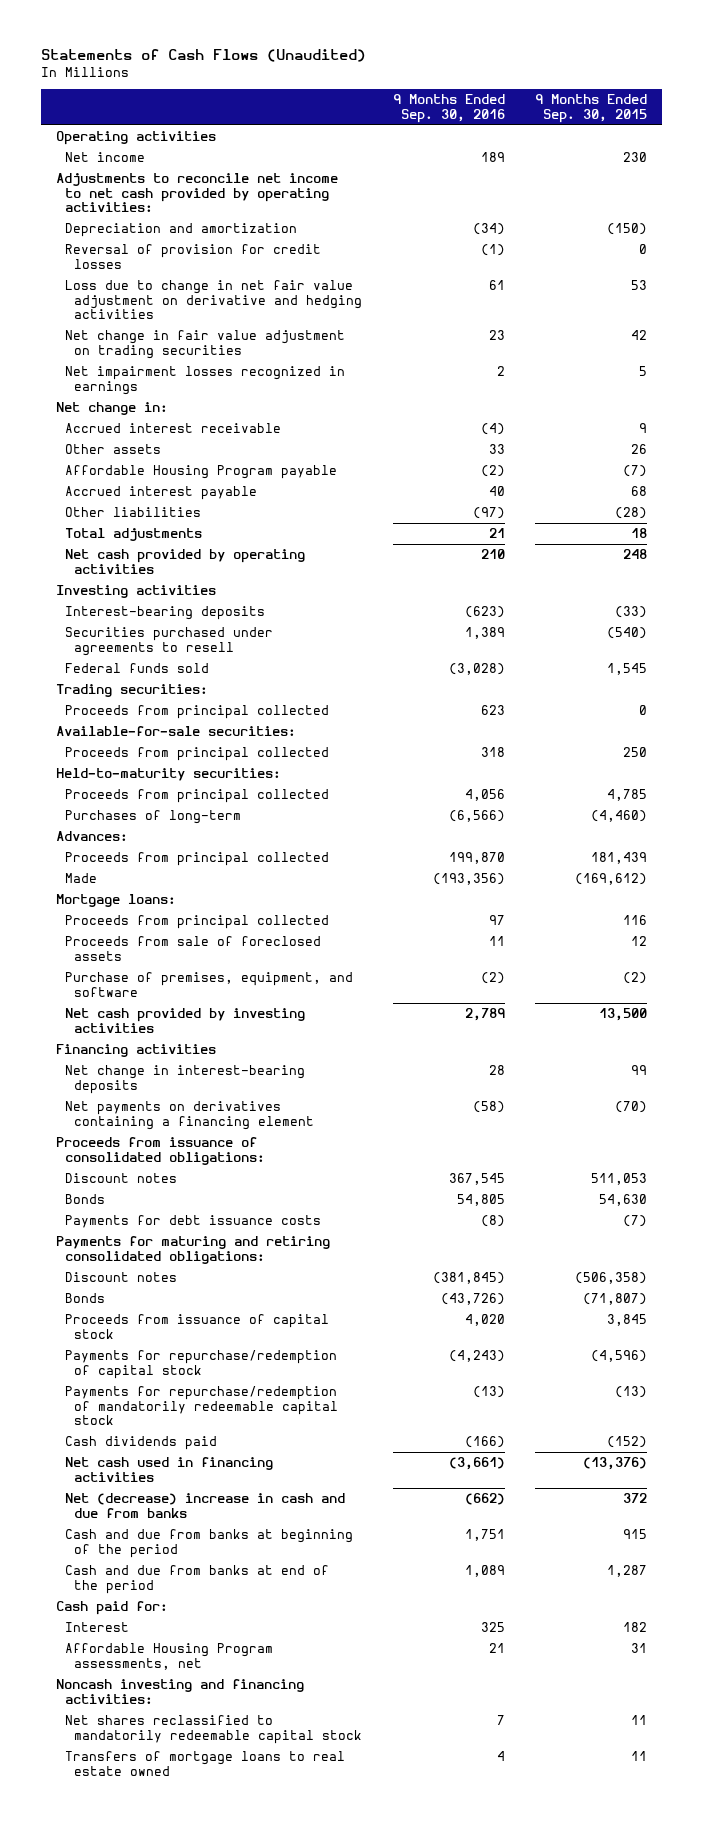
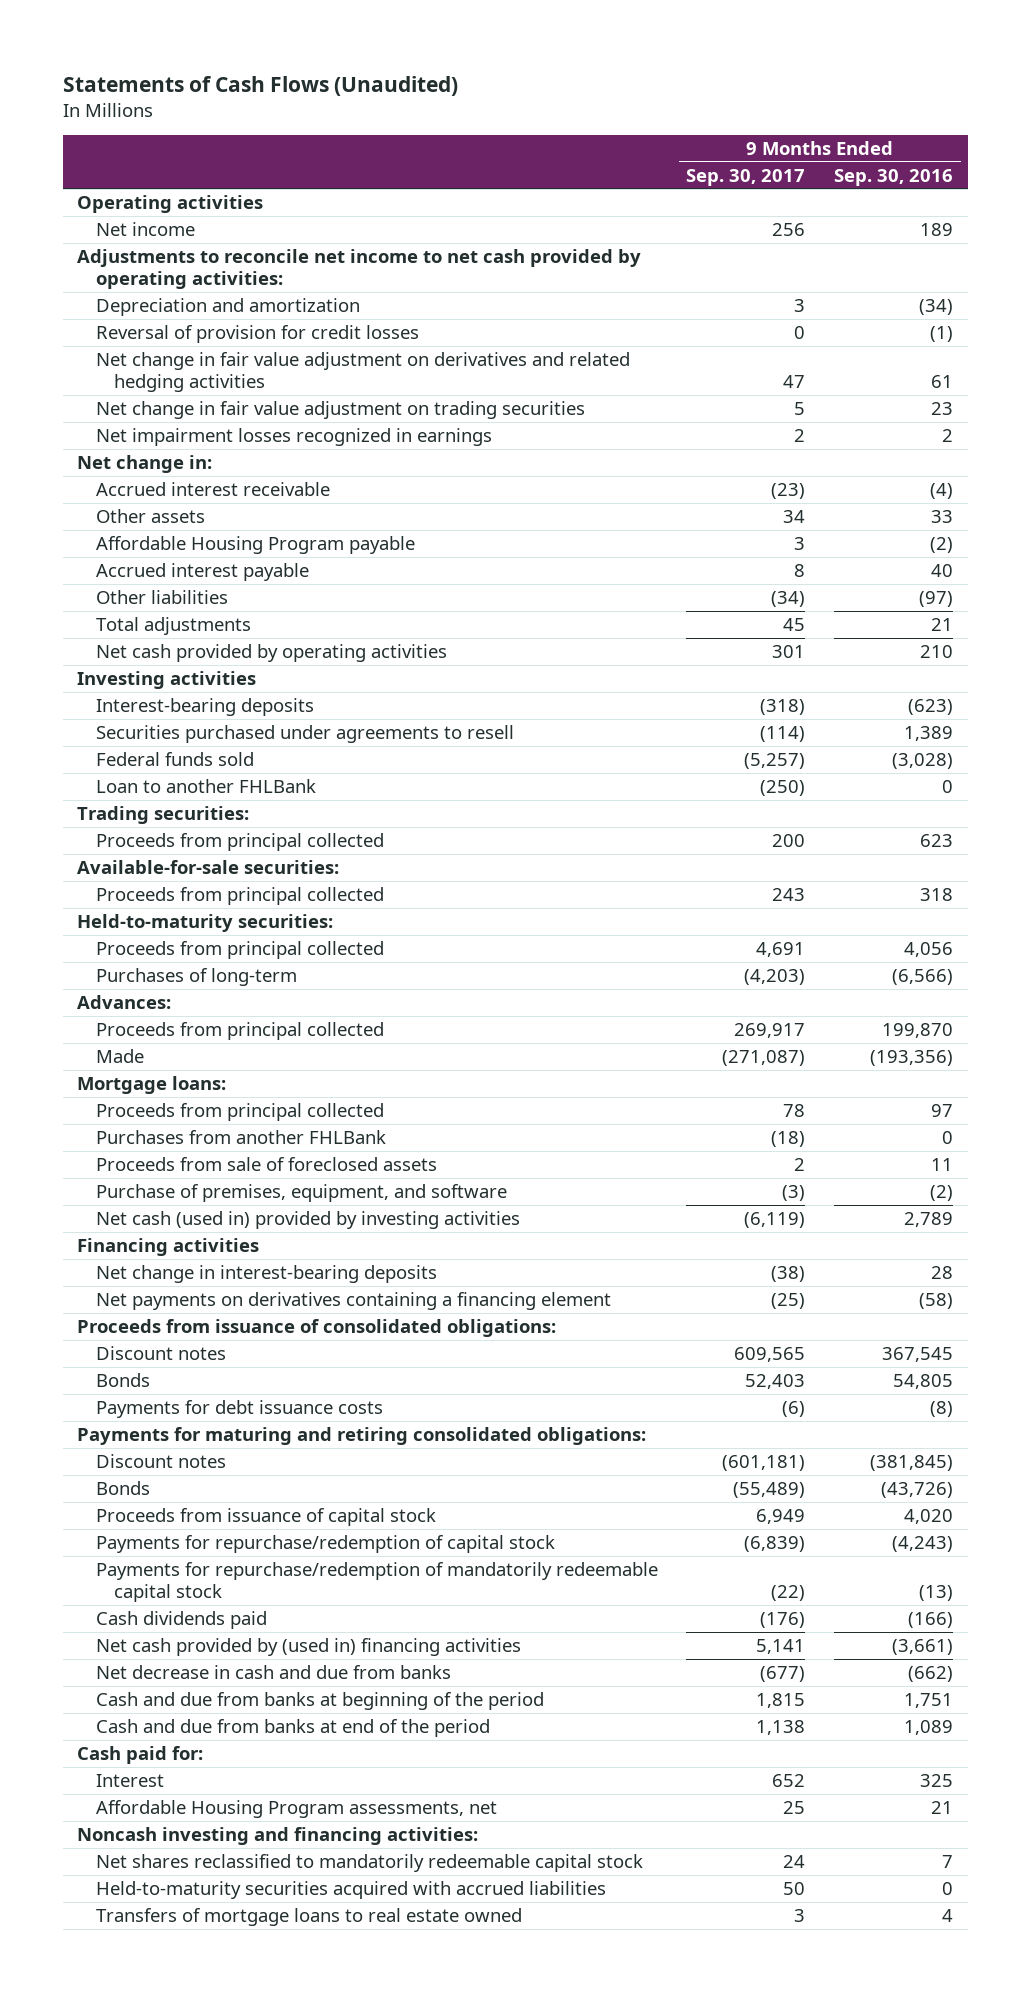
[535,94,648,123] 9 Months Ended Sep. 30, 2015 -> none
none -> [686,168,806,186] Sep. 30, 2017
[65,280,363,320] Loss due to change in net fair value adjustment on derivative and hedging activities -> [95,351,630,392] Net change in fair value adjustment on derivatives and related hedging activities
none -> [95,778,316,793] Loan to another FHLBank
none -> [95,1129,386,1144] Purchases from another FHLBank
[65,1008,306,1033] Net cash provided by investing activities -> [95,1210,520,1229] Net cash (used in) provided by investing activities
[65,1457,274,1482] Net cash used in financing activities -> [95,1637,521,1656] Net cash provided by (used in) financing activities
[65,1493,346,1518] Net (decrease) increase in cash and due from banks -> [95,1664,451,1679] Net decrease in cash and due from banks
none -> [95,1880,606,1899] Held-to-maturity securities acquired with accrued liabilities

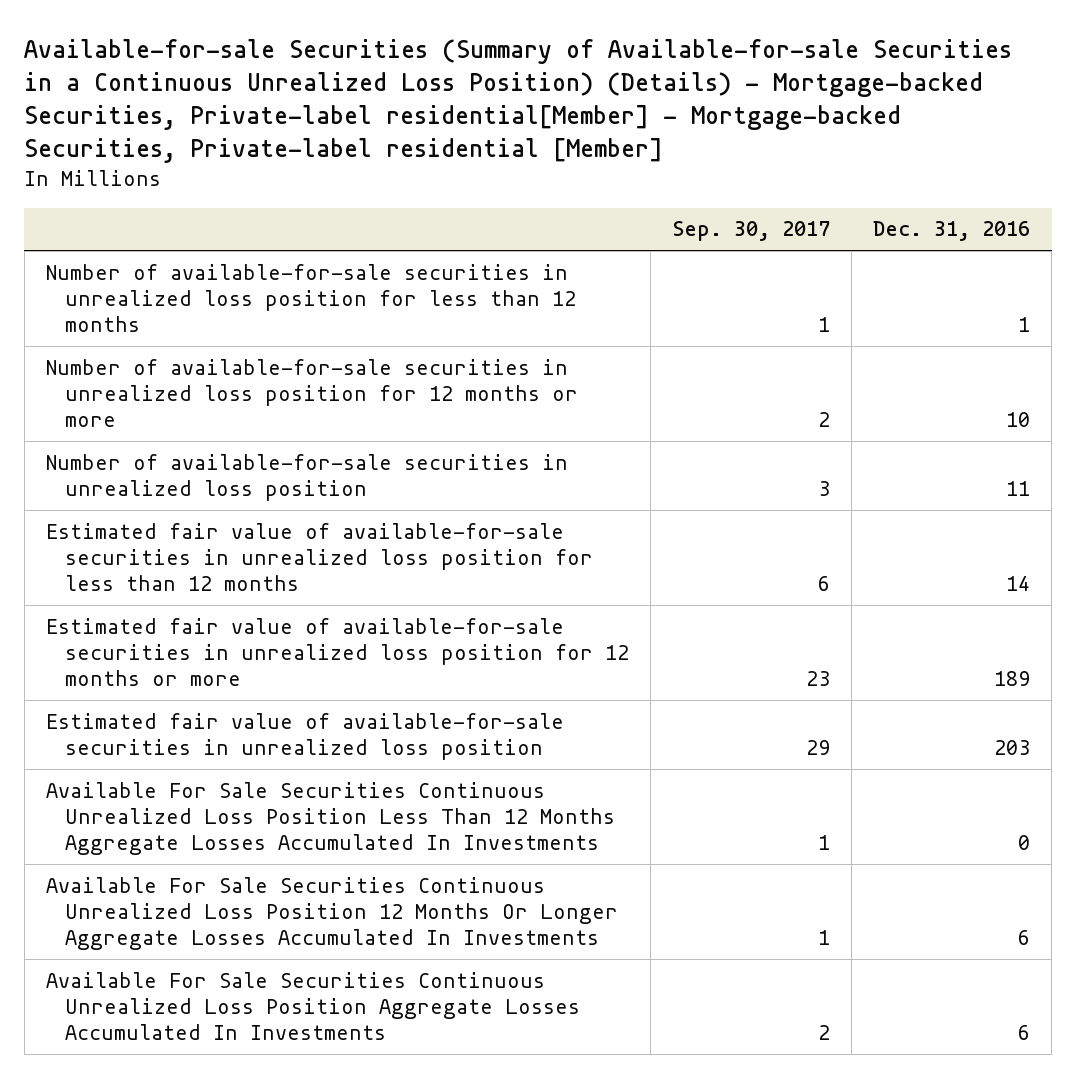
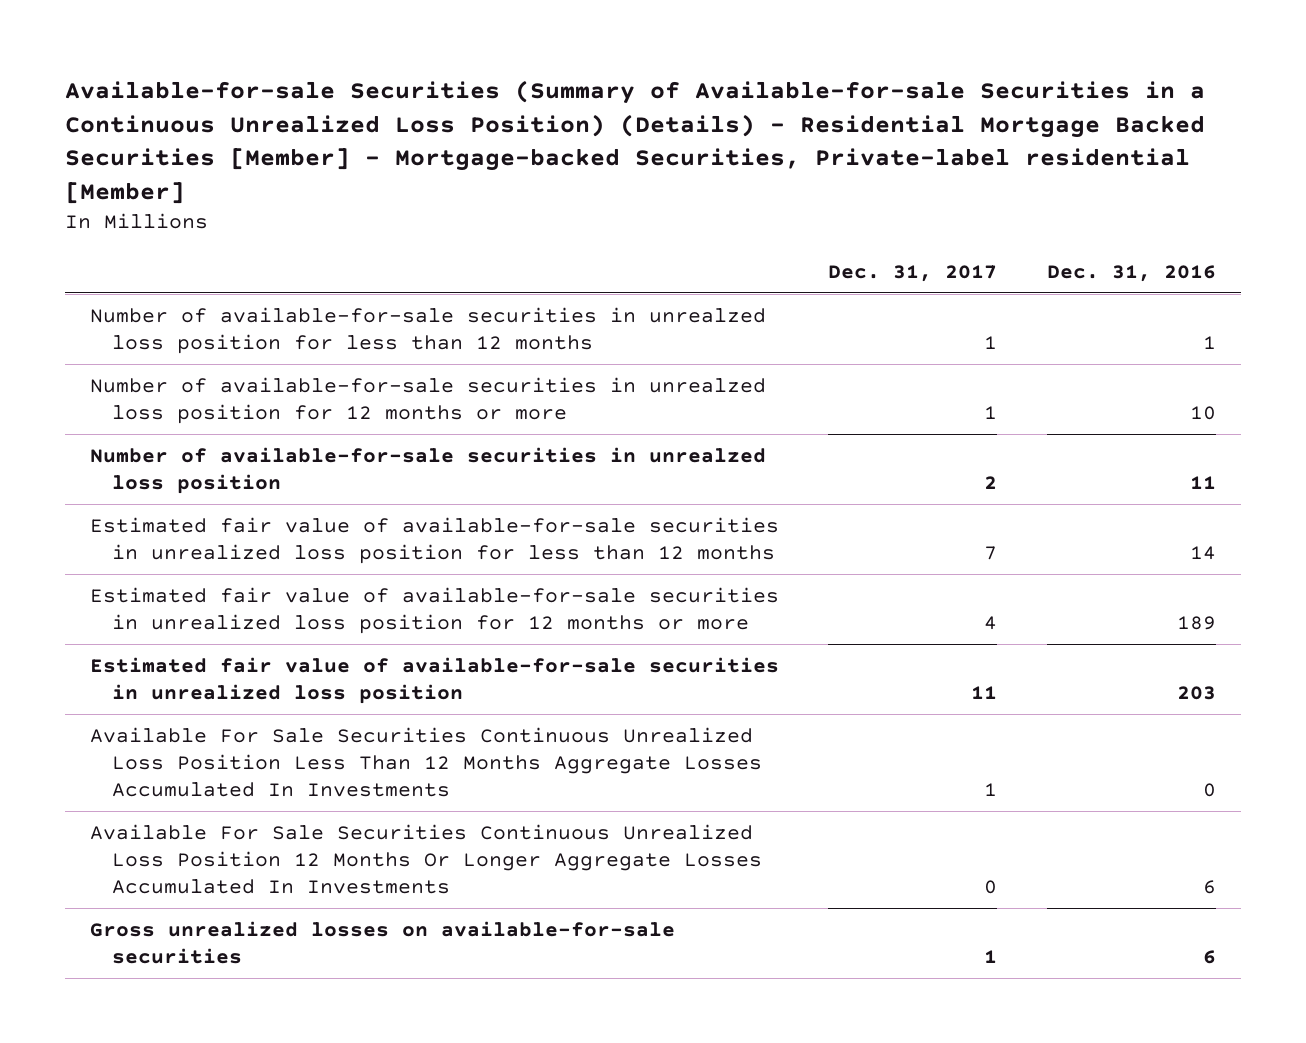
[24,38,1013,164] Available-for-sale Securities (Summary of Available-for-sale Securities in a Continuous Unrealized Loss Position) (Details) - Mortgage-backed Securities, Private-label residential[Member] - Mortgage-backed Securities, Private-label residential [Member] -> [64,80,1205,205] Available-for-sale Securities (Summary of Available-for-sale Securities in a Continuous Unrealized Loss Position) (Details) - Residential Mortgage Backed Securities [Member] - Mortgage-backed Securities, Private-label residential [Member]
[672,221,831,242] Sep. 30, 2017 -> none
none -> [828,264,998,282] Dec. 31, 2017
[45,263,577,333] Number of available-for-sale securities in unrealized loss position for less than 12 months -> [89,306,766,354] Number of available-for-sale securities in unrealzed loss position for less than 12 months
[45,358,579,428] Number of available-for-sale securities in unrealized loss position for 12 months or more -> [89,376,766,424] Number of available-for-sale securities in unrealzed loss position for 12 months or more
[45,453,568,502] Number of available-for-sale securities in unrealized loss position -> [89,446,766,494] Number of available-for-sale securities in unrealzed loss position
[45,971,581,1041] Available For Sale Securities Continuous Unrealized Loss Position Aggregate Losses Accumulated In Investments -> [89,920,675,964] Gross unrealized losses on available-for-sale securities

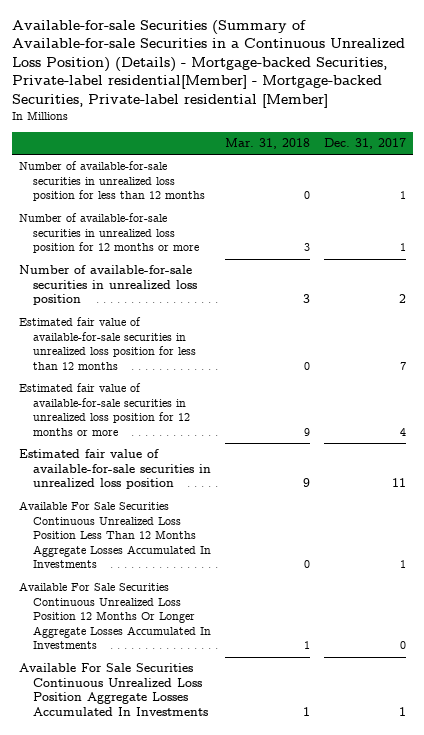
[64,80,1205,205] Available-for-sale Securities (Summary of Available-for-sale Securities in a Continuous Unrealized Loss Position) (Details) - Residential Mortgage Backed Securities [Member] - Mortgage-backed Securities, Private-label residential [Member] -> [11,20,405,108] Available-for-sale Securities (Summary of Available-for-sale Securities in a Continuous Unrealized Loss Position) (Details) - Mortgage-backed Securities, Private-label residential[Member] - Mortgage-backed Securities, Private-label residential [Member]
[1047,264,1217,282] Dec. 31, 2016 -> none
none -> [224,138,310,150] Mar. 31, 2018
[89,306,766,354] Number of available-for-sale securities in unrealzed loss position for less than 12 months -> [18,161,205,202] Number of available-for-sale securities in unrealized loss position for less than 12 months
[89,376,766,424] Number of available-for-sale securities in unrealzed loss position for 12 months or more -> [18,213,199,254] Number of available-for-sale securities in unrealized loss position for 12 months or more
[89,446,766,494] Number of available-for-sale securities in unrealzed loss position -> [18,265,197,306] Number of available-for-sale securities in unrealized loss position
[89,920,675,964] Gross unrealized losses on available-for-sale securities -> [18,663,208,716] Available For Sale Securities Continuous Unrealized Loss Position Aggregate Losses Accumulated In Investments

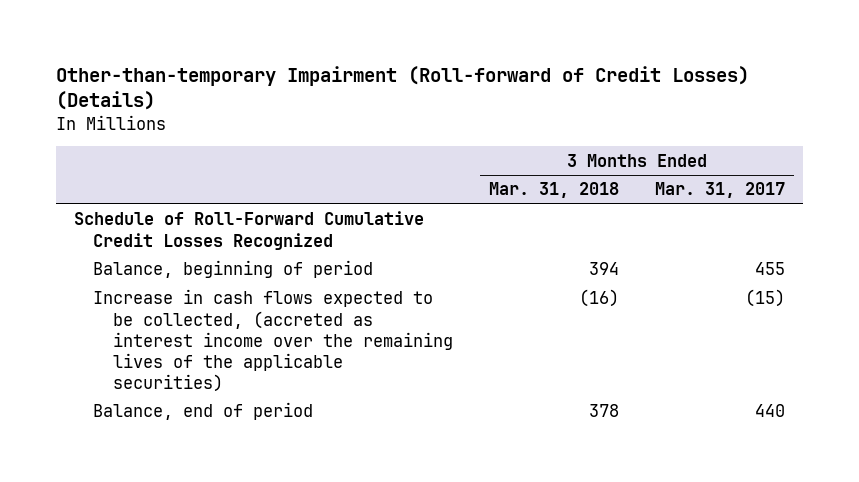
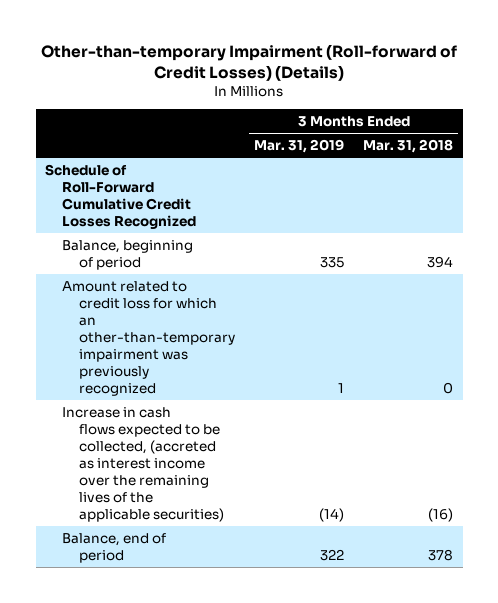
[655,182,786,199] Mar. 31, 2017 -> none
none -> [253,139,344,154] Mar. 31, 2019
none -> [62,280,235,397] Amount related to credit loss for which an other-than-temporary impairment was previously recognized

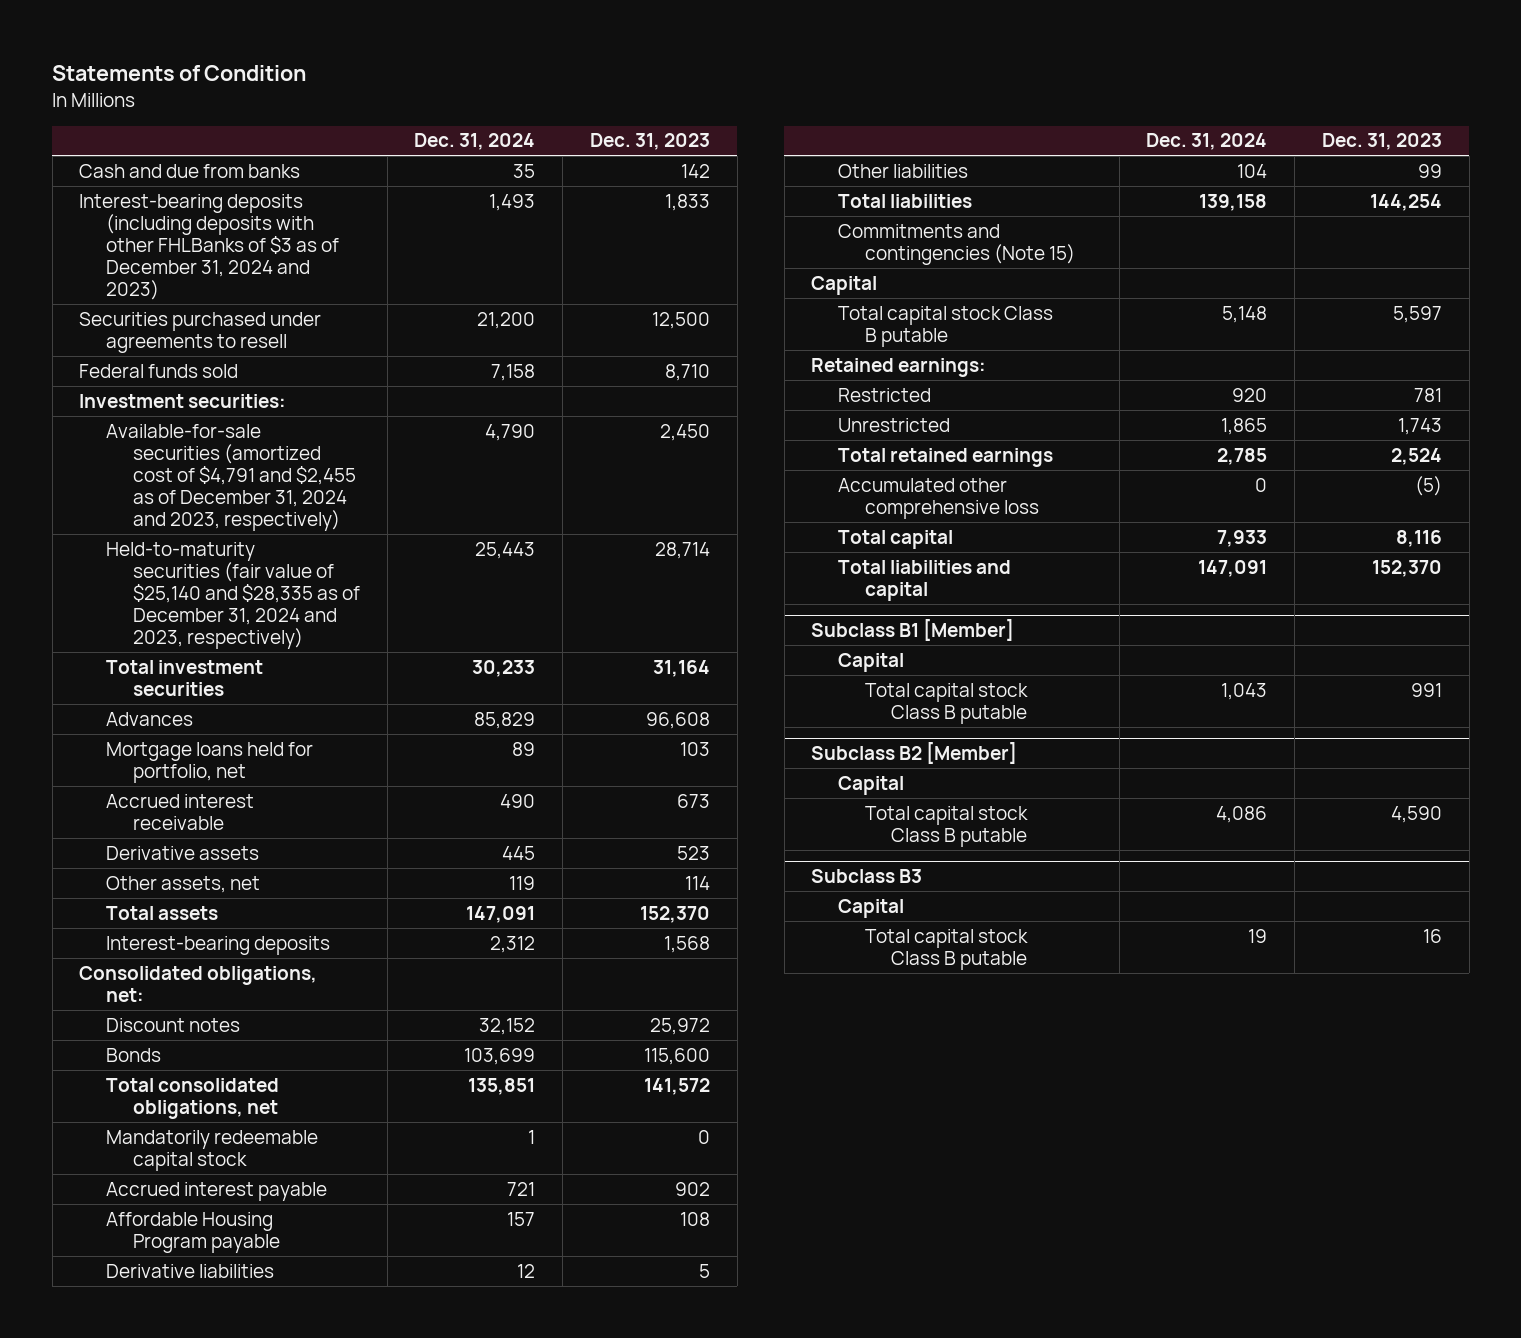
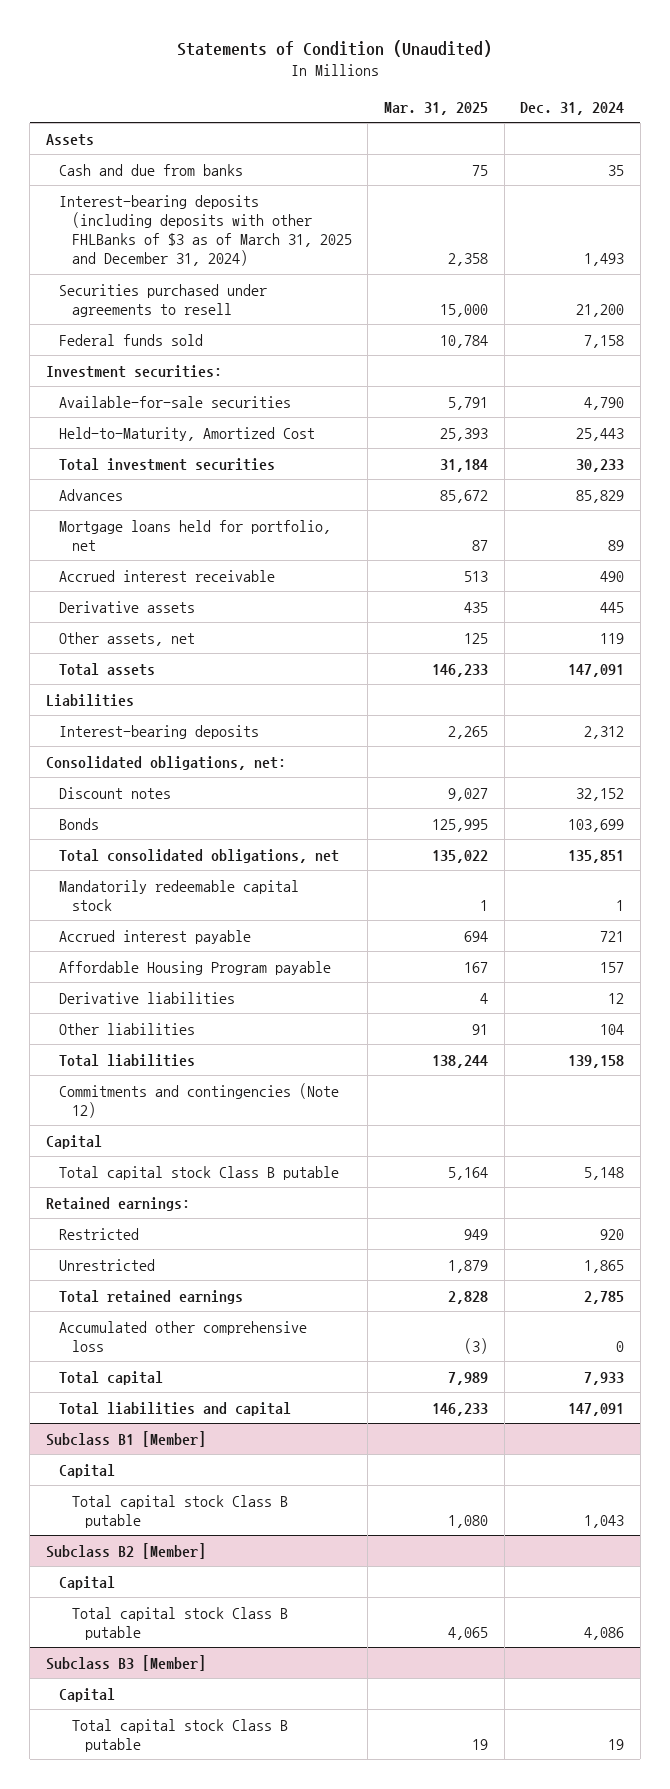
[52,65,307,82] Statements of Condition -> [176,39,492,57] Statements of Condition (Unaudited)
[589,133,710,151] Dec. 31, 2023 -> none
none -> [383,101,488,115] Mar. 31, 2025
none -> [45,133,94,146] Assets
[79,193,340,300] Interest-bearing deposits (including deposits with other FHLBanks of $3 as of December 31, 2024 and 2023) -> [58,194,352,267] Interest-bearing deposits (including deposits with other FHLBanks of $3 as of March 31, 2025 and December 31, 2024)
[106,423,356,531] Available-for-sale securities (amortized cost of $4,791 and $2,455 as of December 31, 2024 and 2023, respectively) -> [58,395,291,408] Available-for-sale securities
[106,541,360,649] Held-to-maturity securities (fair value of $25,140 and $28,335 as of December 31, 2024 and 2023, respectively) -> [58,426,315,441] Held-to-Maturity, Amortized Cost
none -> [45,693,134,707] Liabilities
[838,223,1075,265] Commitments and contingencies (Note 15) -> [58,1082,339,1118] Commitments and contingencies (Note 12)
[811,868,923,883] Subclass B3 -> [45,1654,206,1671] Subclass B3 [Member]

